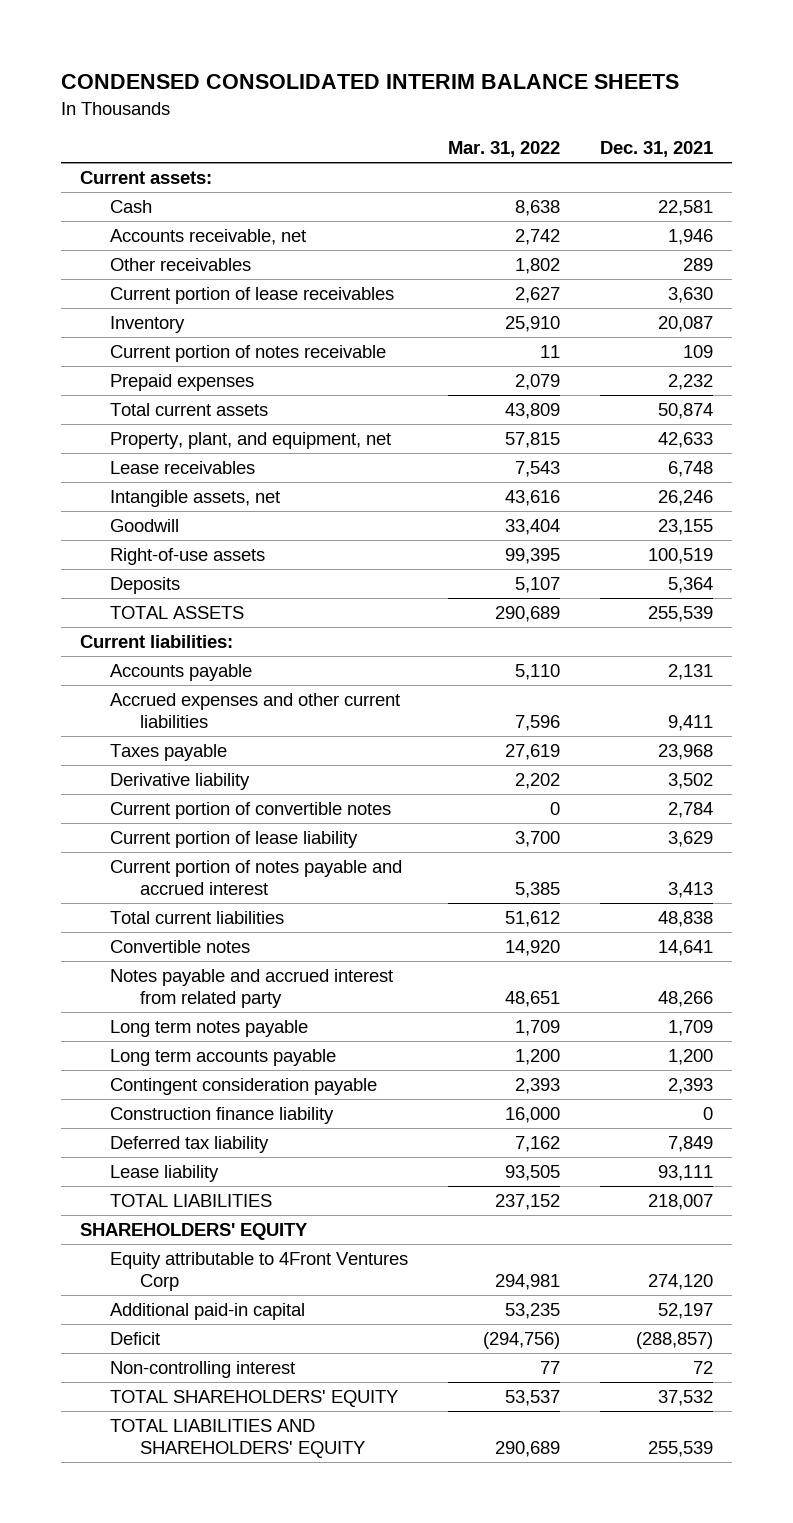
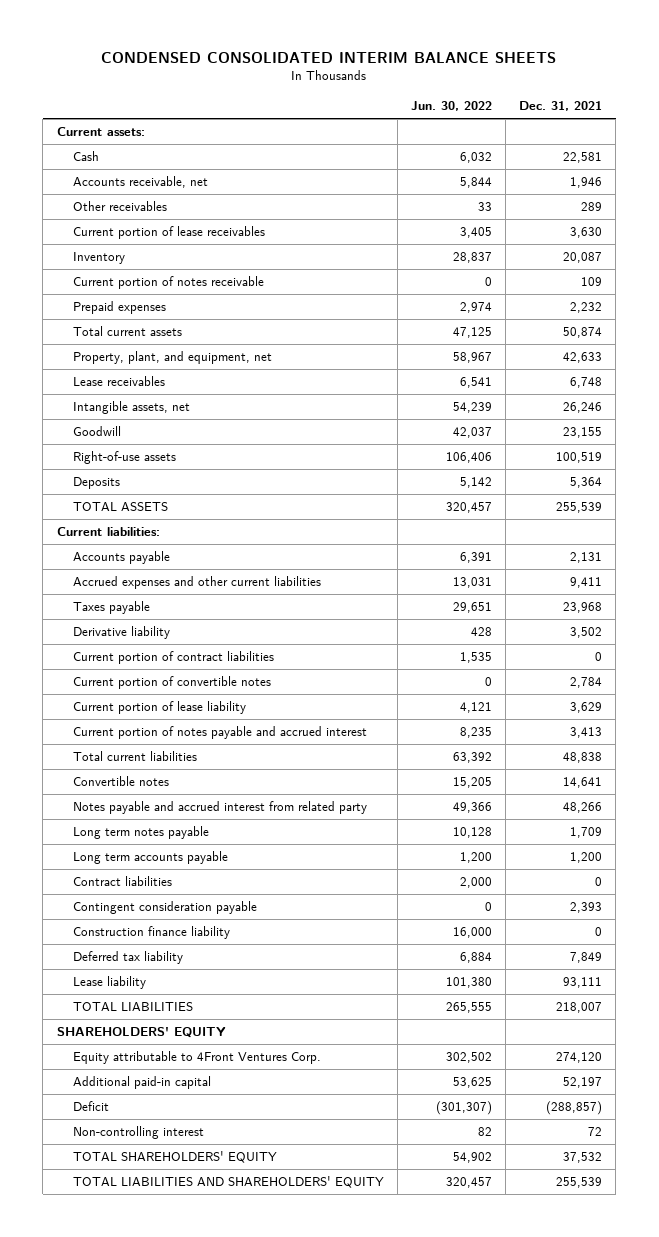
[447,141,560,158] Mar. 31, 2022 -> none
none -> [410,101,492,112] Jun. 30, 2022
none -> [72,651,274,665] Current portion of contract liabilities
none -> [72,876,172,887] Contract liabilities
[109,1252,408,1291] Equity attributable to 4Front Ventures Corp -> [72,1051,321,1065] Equity attributable to 4Front Ventures Corp.

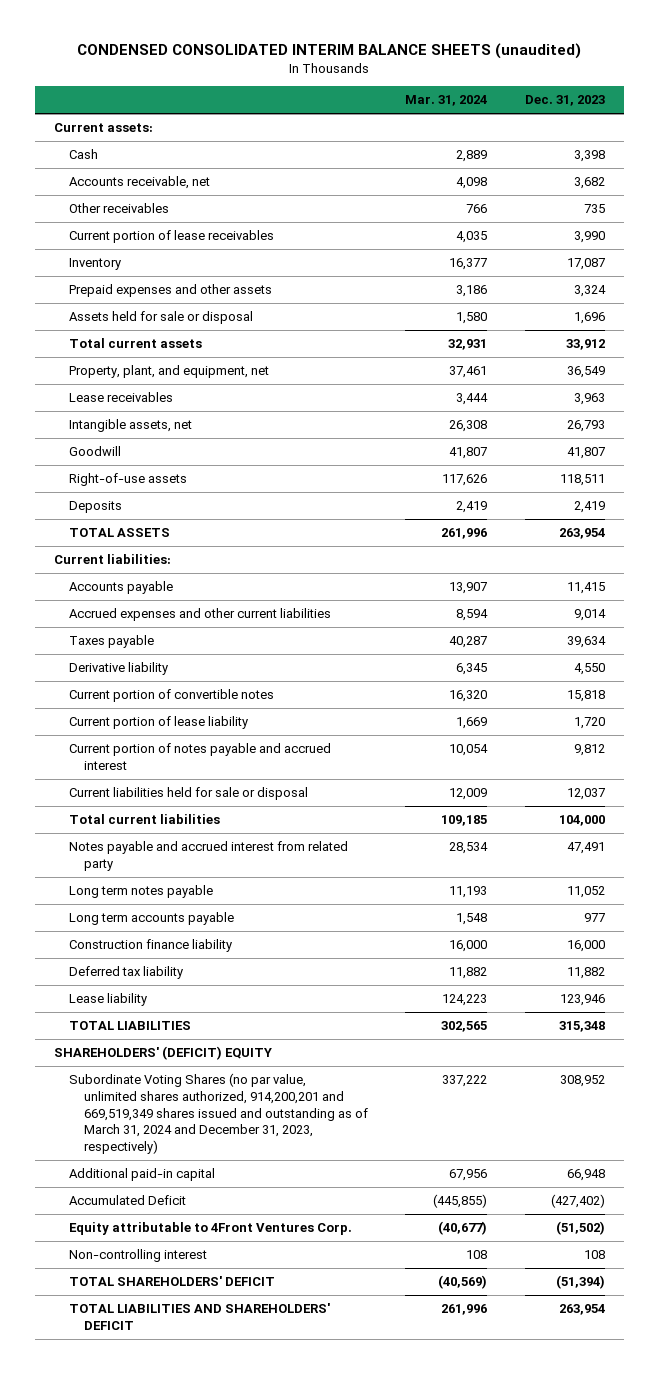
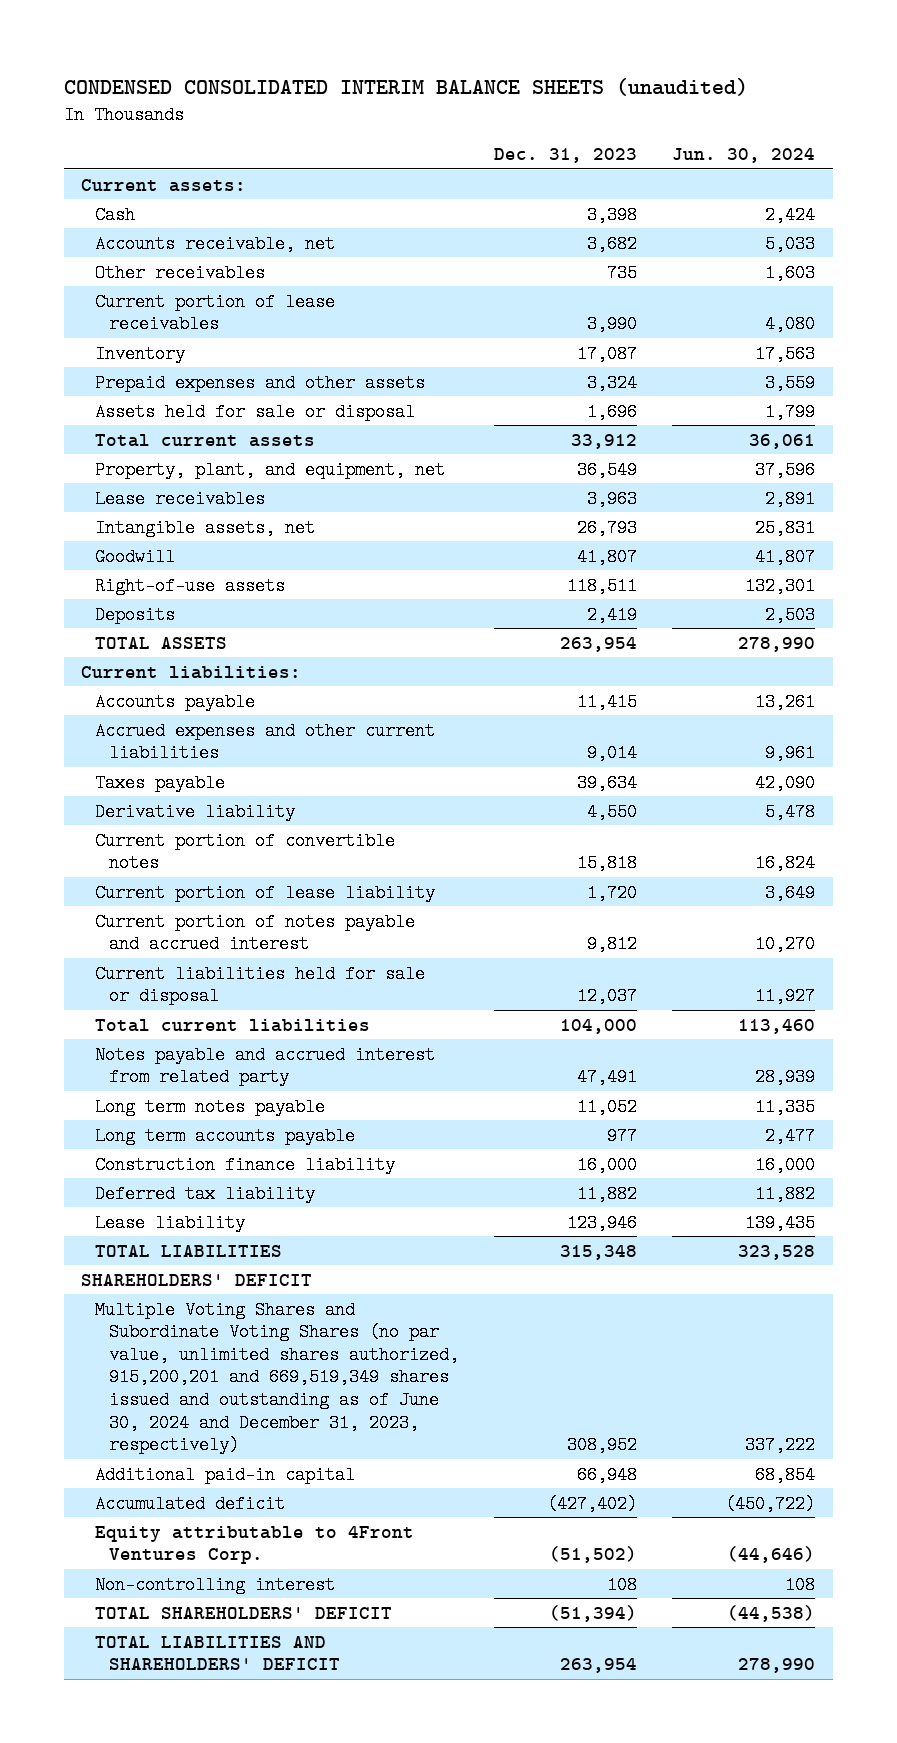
[405,95,488,107] Mar. 31, 2024 -> none
none -> [672,148,816,164] Jun. 30, 2024
[53,1046,272,1061] SHAREHOLDERS' (DEFICIT) EQUITY -> [81,1273,313,1286] SHAREHOLDERS' DEFICIT
[68,1073,368,1155] Subordinate Voting Shares (no par value, unlimited shares authorized, 914,200,201 and 669,519,349 shares issued and outstanding as of March 31, 2024 and December 31, 2023, respectively) -> [95,1300,459,1455] Multiple Voting Shares and Subordinate Voting Shares (no par value, unlimited shares authorized, 915,200,201 and 669,519,349 shares issued and outstanding as of June 30, 2024 and December 31, 2023, respectively)
[68,1195,186,1206] Accumulated Deficit -> [95,1494,286,1513] Accumulated deficit

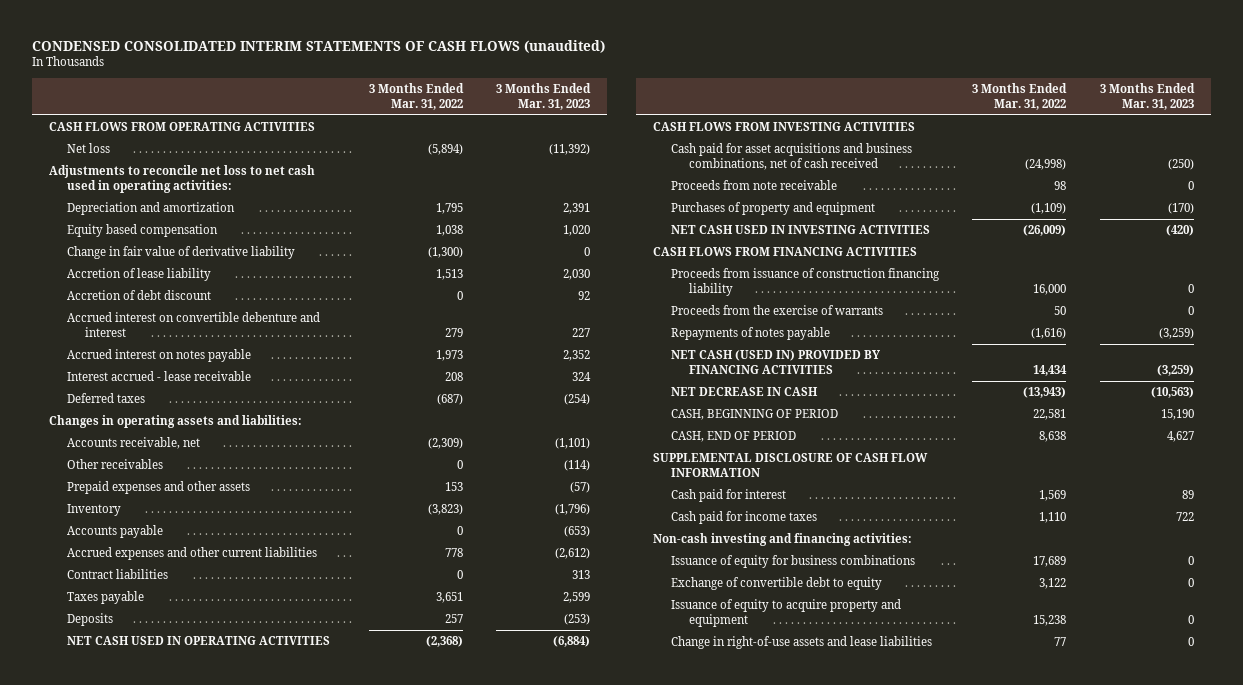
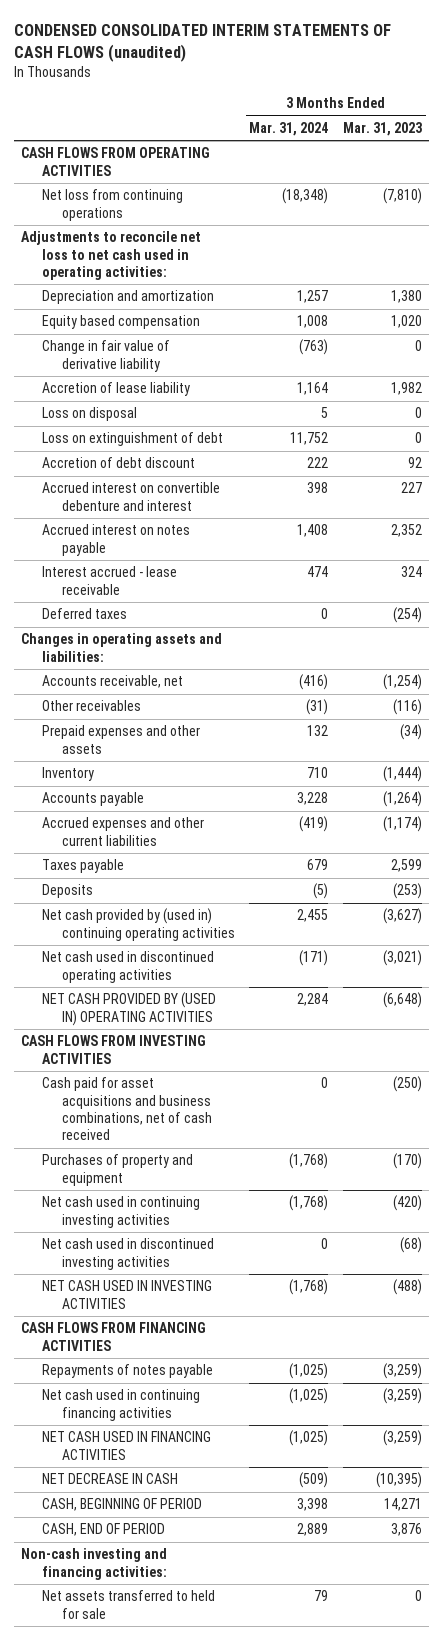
[368,83,464,110] 3 Months Ended Mar. 31, 2022 -> none
none -> [249,121,329,136] Mar. 31, 2024
[67,143,111,154] Net loss -> none
none -> [41,189,183,221] Net loss from continuing operations
[563,203,591,215] 2,391 -> [390,290,422,304] 1,380
[563,269,591,281] 2,030 -> [390,382,422,396] 1,982
none -> [41,407,137,422] Loss on disposal
none -> [41,432,223,447] Loss on extinguishment of debt
[67,569,169,580] Contract liabilities -> none
[555,438,591,450] (1,101) -> [382,674,422,691] (1,254)
[564,460,591,472] (114) -> [392,699,422,716] (116)
[570,482,591,494] (57) -> [399,724,422,741] (34)
[555,504,591,516] (1,796) -> [382,766,422,783] (1,444)
[564,526,591,538] (653) -> [382,791,422,808] (1,264)
[555,548,591,560] (2,612) -> [382,816,422,833] (1,174)
none -> [41,908,235,941] Net cash provided by (used in) continuing operating activities
none -> [41,951,214,983] Net cash used in discontinued operating activities
[67,636,331,646] NET CASH USED IN OPERATING ACTIVITIES -> [41,992,216,1026] NET CASH PROVIDED BY (USED IN) OPERATING ACTIVITIES
[553,636,591,648] (6,884) -> [382,992,422,1009] (6,648)
[671,180,838,191] Proceeds from note receivable -> none
none -> [41,1196,200,1228] Net cash used in continuing investing activities
none -> [41,1238,214,1270] Net cash used in discontinued investing activities
[1165,225,1194,237] (420) -> [392,1279,422,1296] (488)
[671,268,941,296] Proceeds from issuance of construction financing liability -> none
[671,305,884,316] Proceeds from the exercise of warrants -> none
[652,453,928,477] SUPPLEMENTAL DISCLOSURE OF CASH FLOW INFORMATION -> none
[671,489,787,503] Cash paid for interest -> none
[671,511,818,525] Cash paid for income taxes -> none
none -> [41,1389,200,1421] Net cash used in continuing financing activities
[671,350,881,374] NET CASH (USED IN) PROVIDED BY FINANCING ACTIVITIES -> [41,1431,211,1460] NET CASH USED IN FINANCING ACTIVITIES
[1150,387,1194,399] (10,563) -> [375,1472,422,1489] (10,395)
[1160,409,1194,421] 15,190 -> [383,1498,422,1512] 14,271
[1166,431,1194,443] 4,627 -> [390,1523,422,1537] 3,876
[671,555,916,569] Issuance of equity for business combinations -> none
[671,577,883,591] Exchange of convertible debt to equity -> none
[671,599,902,627] Issuance of equity to acquire property and equipment -> none
[671,636,933,650] Change in right-of-use assets and lease liabilities -> none
none -> [41,1590,215,1619] Net assets transferred to held for sale

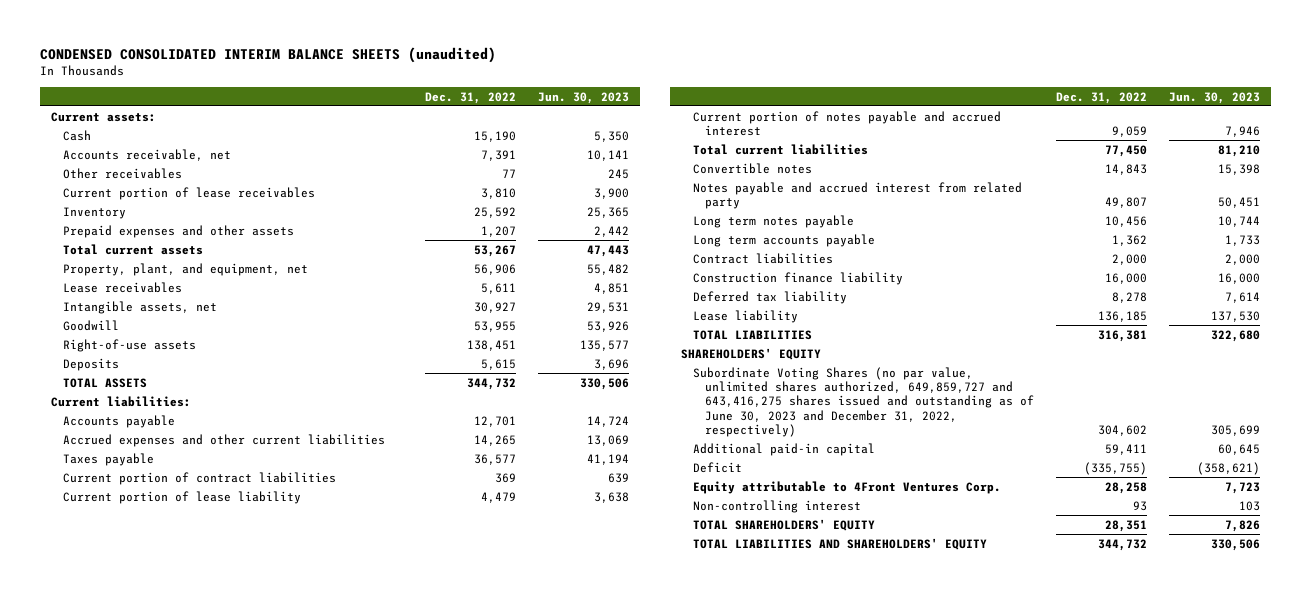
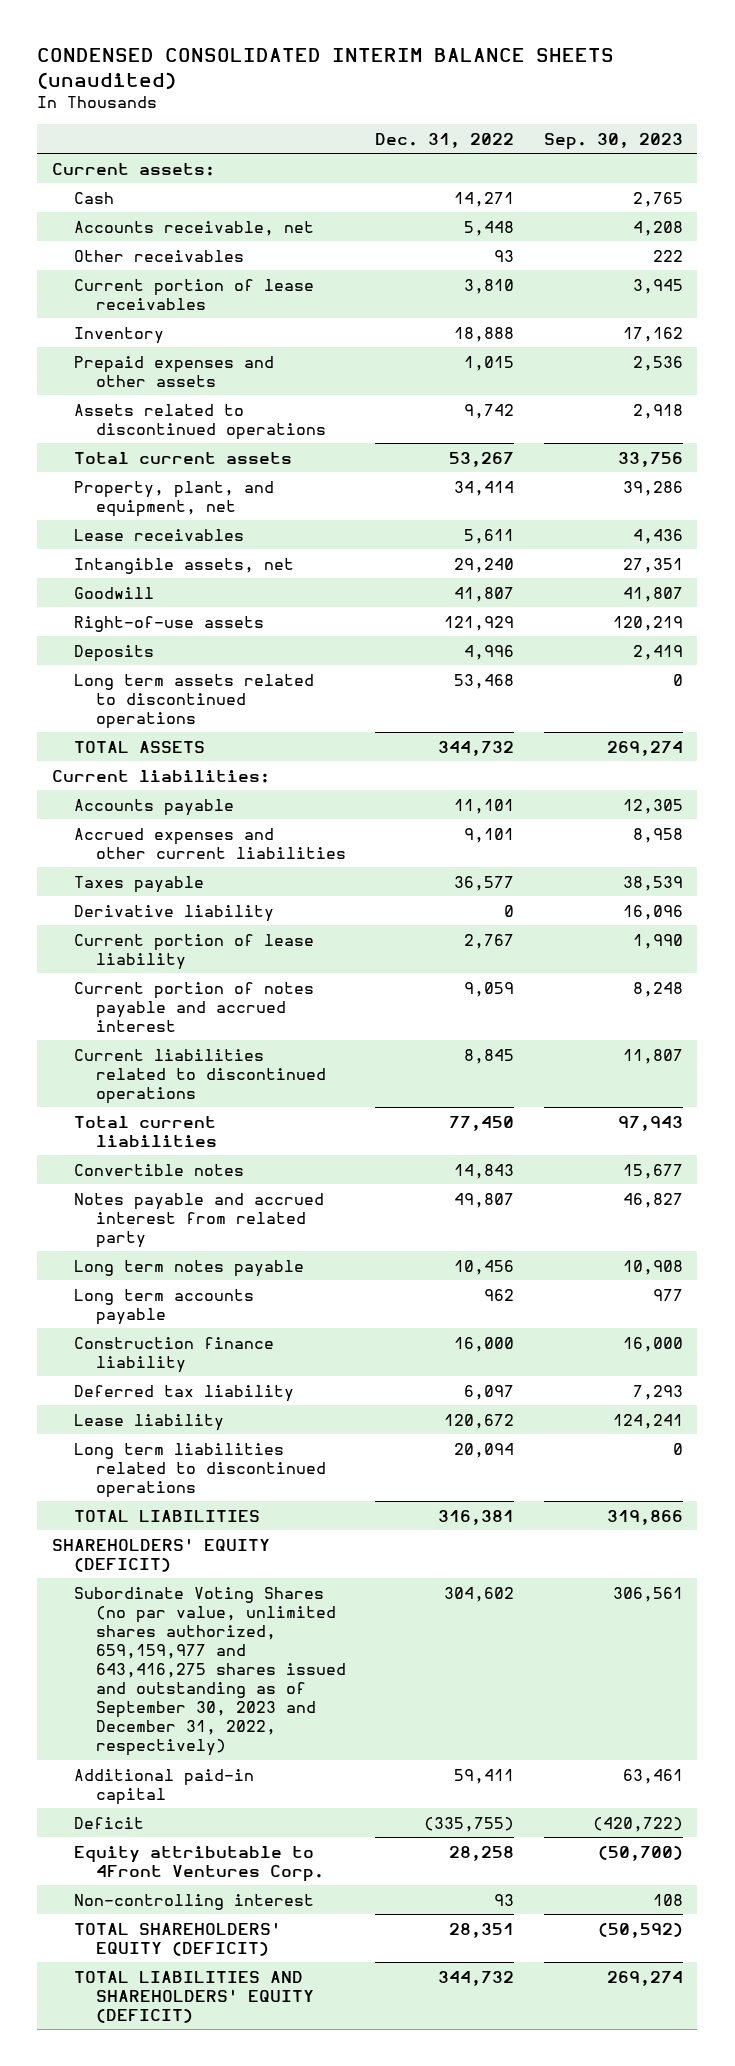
[538,91,630,104] Jun. 30, 2023 -> none
none -> [543,132,683,150] Sep. 30, 2023
[474,130,517,142] 15,190 -> [454,191,515,207] 14,271
[481,149,517,161] 7,391 -> [464,220,515,236] 5,448
[502,168,517,178] 77 -> [494,249,515,262] 93
[474,206,517,218] 25,592 -> [454,326,515,342] 18,888
[481,225,517,237] 1,207 -> [464,355,515,371] 1,015
none -> [73,403,326,440] Assets related to discontinued operations
[474,263,517,275] 56,906 -> [454,480,515,496] 34,414
[474,301,517,313] 30,927 -> [454,557,515,573] 29,240
[474,320,517,332] 53,955 -> [454,586,515,602] 41,807
[467,339,517,351] 138,451 -> [444,615,515,631] 121,929
[481,358,517,370] 5,615 -> [464,644,515,660] 4,996
none -> [73,673,314,729] Long term assets related to discontinued operations
[474,415,517,427] 12,701 -> [454,798,515,814] 11,101
[474,434,517,446] 14,265 -> [464,827,515,843] 9,101
[62,471,336,485] Current portion of contract liabilities -> none
none -> [73,904,274,922] Derivative liability
[481,491,517,503] 4,479 -> [464,933,515,949] 2,767
none -> [73,1048,326,1104] Current liabilities related to discontinued operations
[693,252,834,264] Contract liabilities -> none
[1111,234,1147,246] 1,362 -> [484,1288,515,1301] 962
[1111,291,1147,303] 8,278 -> [464,1384,515,1400] 6,097
[1097,310,1147,322] 136,185 -> [444,1413,515,1429] 120,672
none -> [73,1442,326,1498] Long term liabilities related to discontinued operations
[681,347,822,360] SHAREHOLDERS' EQUITY -> [52,1537,271,1572] SHAREHOLDERS' EQUITY (DEFICIT)
[693,366,1034,437] Subordinate Voting Shares (no par value, unlimited shares authorized, 649,859,727 and 643,416,275 shares issued and outstanding as of June 30, 2023 and December 31, 2022, respectively) -> [73,1586,346,1757] Subordinate Voting Shares (no par value, unlimited shares authorized, 659,159,977 and 643,416,275 shares issued and outstanding as of September 30, 2023 and December 31, 2022, respectively)
[693,518,876,531] TOTAL SHAREHOLDERS' EQUITY -> [73,1921,281,1956] TOTAL SHAREHOLDERS' EQUITY (DEFICIT)
[693,537,988,550] TOTAL LIABILITIES AND SHAREHOLDERS' EQUITY -> [73,1970,314,2023] TOTAL LIABILITIES AND SHAREHOLDERS' EQUITY (DEFICIT)

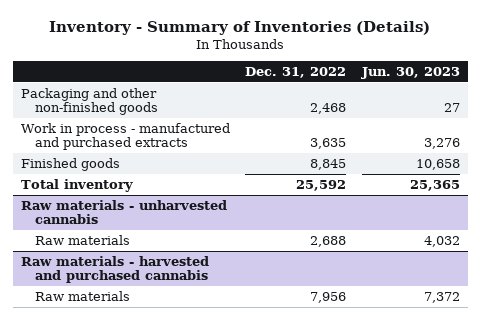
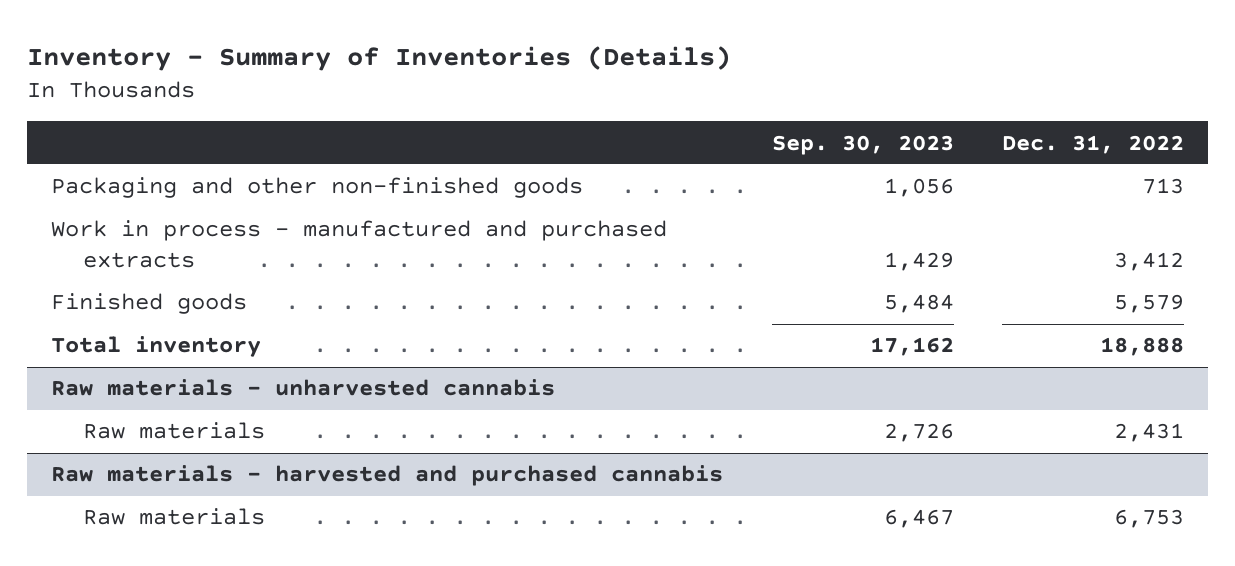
[360,67,460,80] Jun. 30, 2023 -> none
none -> [771,134,954,155] Sep. 30, 2023
[310,103,347,115] 2,468 -> [1141,178,1184,195] 713
[310,138,347,150] 3,635 -> [1113,251,1184,271] 3,412
[310,158,347,170] 8,845 -> [1113,294,1184,314] 5,579
[296,179,347,191] 25,592 -> [1099,337,1184,357] 18,888
[310,235,347,247] 2,688 -> [1113,423,1184,443] 2,431
[310,291,347,303] 7,956 -> [1113,509,1184,529] 6,753

